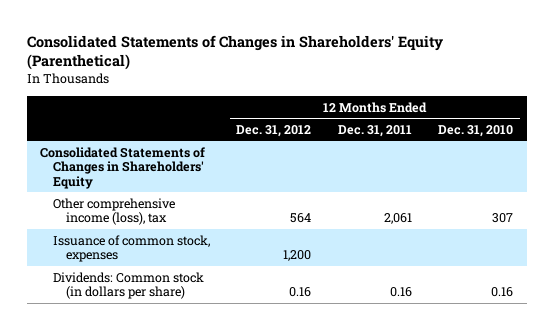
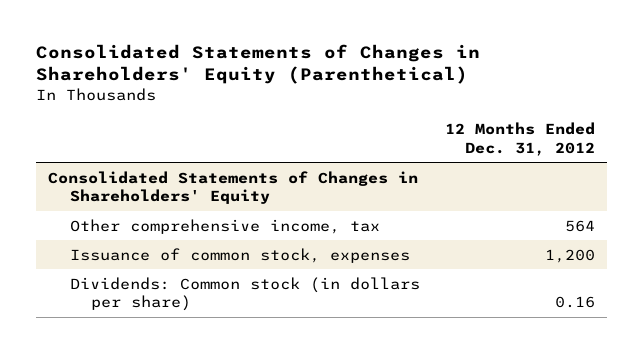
[337,124,412,137] Dec. 31, 2011 -> none
[438,124,514,137] Dec. 31, 2010 -> none
[53,197,176,226] Other comprehensive income (loss), tax -> [69,218,380,234] Other comprehensive income, tax

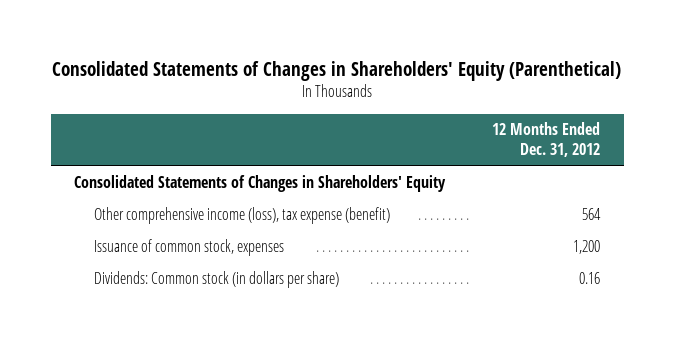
[69,218,380,234] Other comprehensive income, tax -> [93,206,390,224] Other comprehensive income (loss), tax expense (benefit)

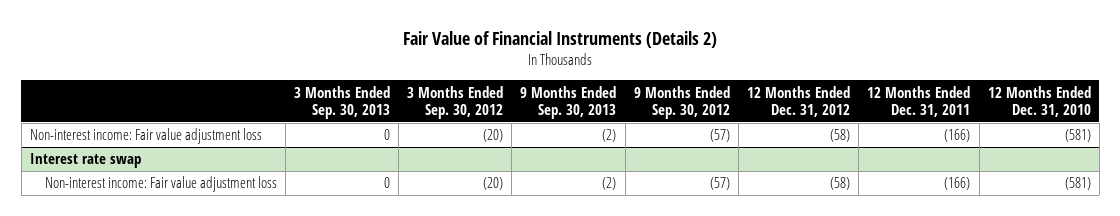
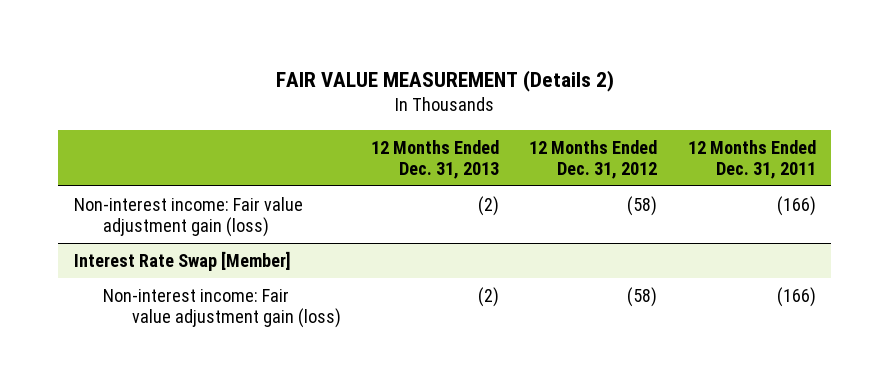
[403,30,718,48] Fair Value of Financial Instruments (Details 2) -> [275,69,614,92] FAIR VALUE MEASUREMENT (Details 2)
[293,85,390,120] 3 Months Ended Sep. 30, 2013 -> none
[407,85,504,120] 3 Months Ended Sep. 30, 2012 -> none
[520,85,617,120] 9 Months Ended Sep. 30, 2013 -> none
[633,85,730,120] 9 Months Ended Sep. 30, 2012 -> none
[987,85,1091,118] 12 Months Ended Dec. 31, 2010 -> none
none -> [371,139,500,179] 12 Months Ended Dec. 31, 2013
[29,128,262,145] Non-interest income: Fair value adjustment loss -> [73,196,303,238] Non-interest income: Fair value adjustment gain (loss)
[29,153,141,169] Interest rate swap -> [73,250,291,271] Interest Rate Swap [Member]
[44,176,277,193] Non-interest income: Fair value adjustment loss -> [102,288,341,329] Non-interest income: Fair value adjustment gain (loss)

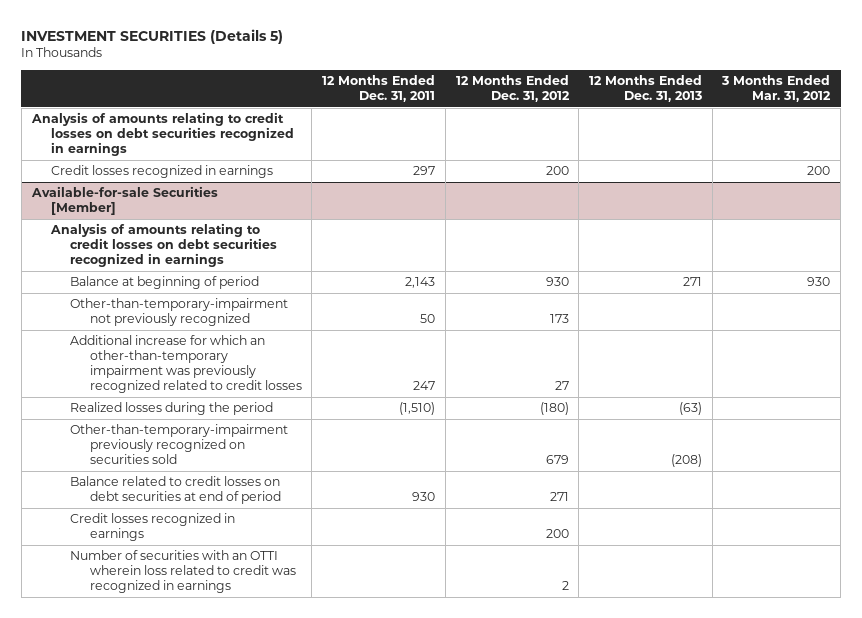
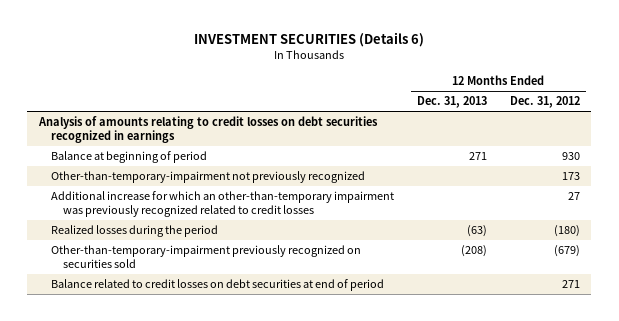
[21,28,284,44] INVESTMENT SECURITIES (Details 5) -> [194,32,425,48] INVESTMENT SECURITIES (Details 6)
[322,74,436,103] 12 Months Ended Dec. 31, 2011 -> none
[721,74,832,103] 3 Months Ended Mar. 31, 2012 -> none
[51,165,274,179] Credit losses recognized in earnings -> none
[30,186,218,216] Available-for-sale Securities [Member] -> none
[50,223,278,268] Analysis of amounts relating to credit losses on debt securities recognized in earnings -> none
[545,455,569,465] 679 -> [553,245,580,258] (679)
[70,513,236,542] Credit losses recognized in earnings -> none
[70,550,296,594] Number of securities with an OTTI wherein loss related to credit was recognized in earnings -> none

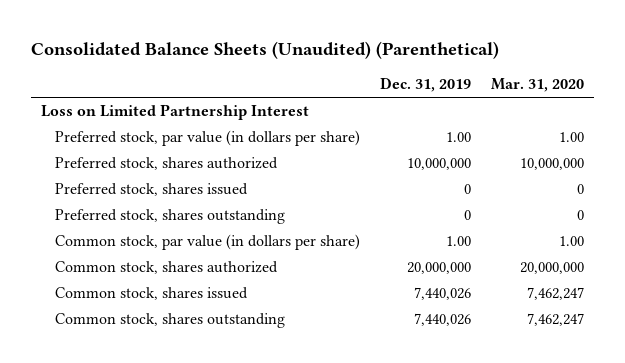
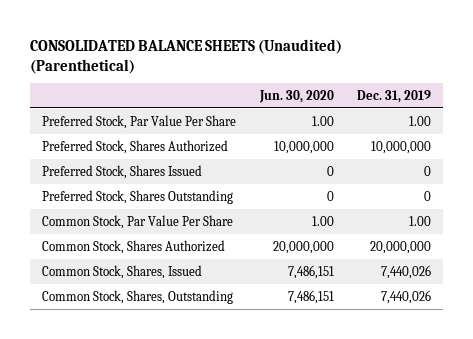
[30,41,499,60] Consolidated Balance Sheets (Unaudited) (Parenthetical) -> [30,38,343,74] CONSOLIDATED BALANCE SHEETS (Unaudited) (Parenthetical)
[491,78,585,93] Mar. 31, 2020 -> none
none -> [258,90,334,104] Jun. 30, 2020
[40,104,309,121] Loss on Limited Partnership Interest -> none
[54,130,360,147] Preferred stock, par value (in dollars per share) -> [42,114,237,129] Preferred Stock, Par Value Per Share
[54,157,278,171] Preferred stock, shares authorized -> [42,139,229,154] Preferred Stock, Shares Authorized
[54,183,248,197] Preferred stock, shares issued -> [42,164,203,179] Preferred Stock, Shares Issued
[54,209,285,225] Preferred stock, shares outstanding -> [42,189,234,204] Preferred Stock, Shares Outstanding
[54,234,360,251] Common stock, par value (in dollars per share) -> [42,214,234,229] Common Stock, Par Value Per Share
[54,261,278,275] Common stock, shares authorized -> [42,239,226,254] Common Stock, Shares Authorized
[54,287,248,301] Common stock, shares issued -> [42,264,203,279] Common Stock, Shares, Issued
[54,313,285,329] Common stock, shares outstanding -> [42,289,234,304] Common Stock, Shares, Outstanding

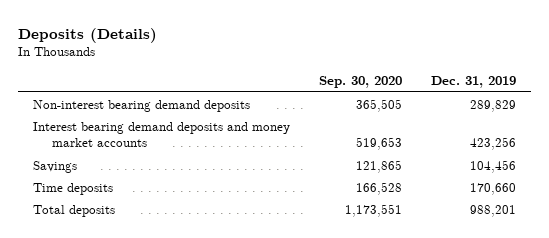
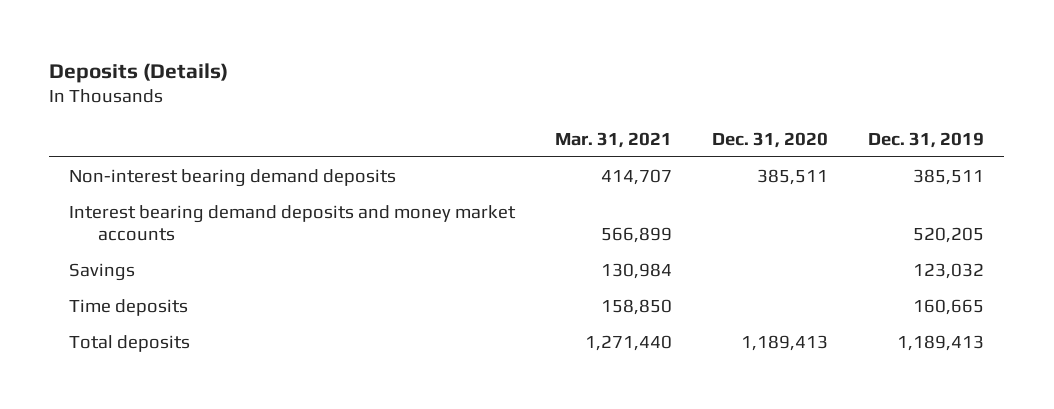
[319,76,403,89] Sep. 30, 2020 -> none
none -> [555,131,673,148] Mar. 31, 2021
none -> [712,131,829,148] Dec. 31, 2020
[470,99,517,112] 289,829 -> [913,169,985,186] 385,511
[470,137,517,151] 423,256 -> [913,226,985,243] 520,205
[470,159,517,173] 104,456 -> [913,263,985,280] 123,032
[470,182,517,195] 170,660 -> [913,299,985,316] 160,665
[470,204,517,217] 988,201 -> [897,335,985,352] 1,189,413

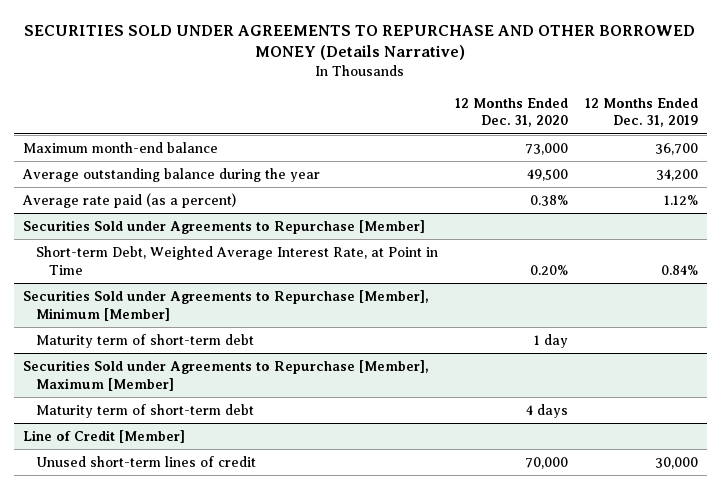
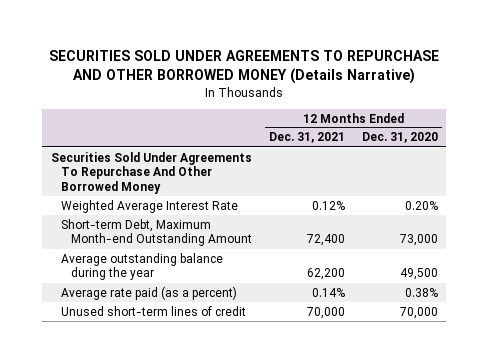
[585,97,699,128] 12 Months Ended Dec. 31, 2019 -> none
none -> [269,132,346,144] Dec. 31, 2021
none -> [50,151,252,195] Securities Sold Under Agreements To Repurchase And Other Borrowed Money
none -> [61,199,239,213] Weighted Average Interest Rate
[22,141,218,153] Maximum month-end balance -> [61,218,253,247] Short-term Debt, Maximum Month-end Outstanding Amount
[22,219,425,234] Securities Sold under Agreements to Repurchase [Member] -> none
[35,245,438,275] Short-term Debt, Weighted Average Interest Rate, at Point in Time -> none
[22,289,429,321] Securities Sold under Agreements to Repurchase [Member], Minimum [Member] -> none
[35,333,254,348] Maturity term of short-term debt -> none
[22,359,429,391] Securities Sold under Agreements to Repurchase [Member], Maximum [Member] -> none
[35,403,254,418] Maturity term of short-term debt -> none
[22,429,185,443] Line of Credit [Member] -> none

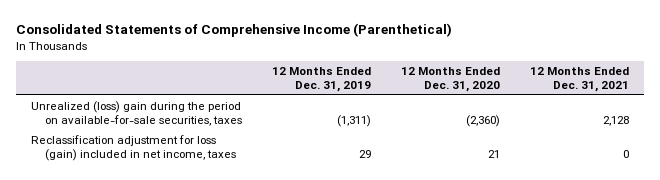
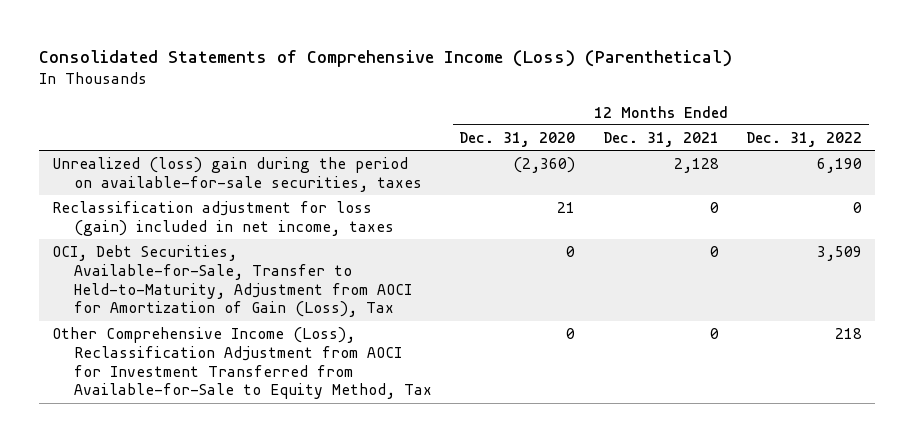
[15,22,452,37] Consolidated Statements of Comprehensive Income (Parenthetical) -> [38,49,732,67] Consolidated Statements of Comprehensive Income (Loss) (Parenthetical)
[272,67,372,93] 12 Months Ended Dec. 31, 2019 -> none
none -> [745,132,862,148] Dec. 31, 2022
none -> [52,245,413,318] OCI, Debt Securities, Available-for-Sale, Transfer to Held-to-Maturity, Adjustment from AOCI for Amortization of Gain (Loss), Tax
none -> [52,327,433,400] Other Comprehensive Income (Loss), Reclassification Adjustment from AOCI for Investment Transferred from Available-for-Sale to Equity Method, Tax

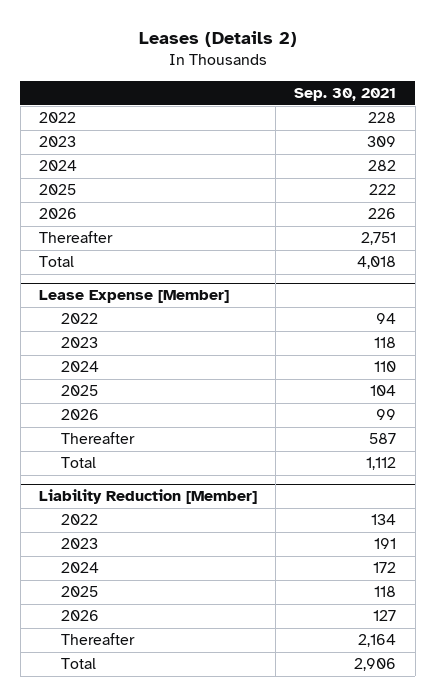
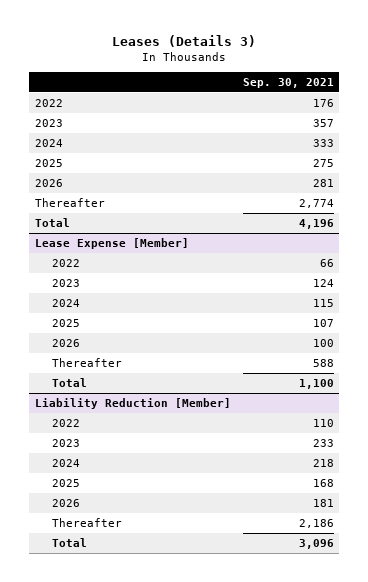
[138,31,297,48] Leases (Details 2) -> [112,35,257,48] Leases (Details 3)
[368,112,397,124] 228 -> [312,98,334,107] 176
[367,136,397,148] 309 -> [312,118,334,127] 357
[368,160,397,172] 282 -> [312,138,334,147] 333
[369,184,397,196] 222 -> [312,158,334,167] 275
[368,208,397,220] 226 -> [312,178,334,187] 281
[361,232,397,246] 2,751 -> [298,198,334,208] 2,774
[357,256,397,270] 4,018 -> [298,218,334,229] 4,196
[376,313,397,325] 94 -> [319,258,334,267] 66
[374,337,397,349] 118 -> [312,278,334,287] 124
[374,361,397,373] 110 -> [312,298,334,307] 115
[370,385,397,397] 104 -> [312,318,334,327] 107
[376,409,397,421] 99 -> [312,338,334,347] 100
[369,433,397,445] 587 -> [312,358,334,367] 588
[366,457,397,471] 1,112 -> [298,378,334,389] 1,100
[371,514,397,526] 134 -> [312,418,334,427] 110
[374,538,397,550] 191 -> [312,438,334,447] 233
[373,562,397,574] 172 -> [312,458,334,467] 218
[374,586,397,598] 118 -> [312,478,334,487] 168
[373,610,397,622] 127 -> [312,498,334,507] 181
[358,634,397,648] 2,164 -> [298,518,334,528] 2,186
[354,658,397,672] 2,906 -> [298,538,334,549] 3,096

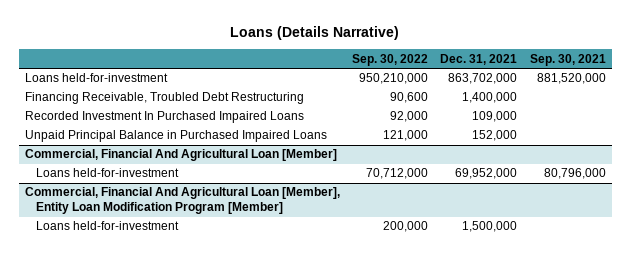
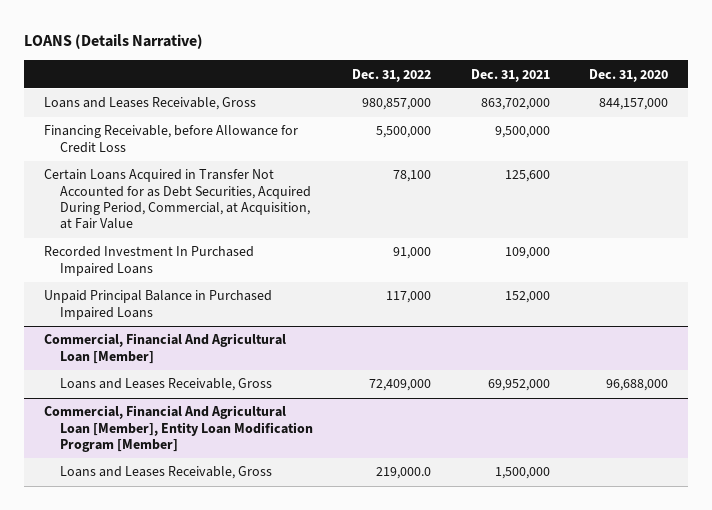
[230,26,400,41] Loans (Details Narrative) -> [24,34,204,50] LOANS (Details Narrative)
[352,53,429,66] Sep. 30, 2022 -> none
[529,53,606,66] Sep. 30, 2021 -> none
none -> [352,68,432,82] Dec. 31, 2022
none -> [589,68,669,82] Dec. 31, 2020
[24,92,304,105] Financing Receivable, Troubled Debt Restructuring -> none
[24,73,168,83] Loans held-for-investment -> [43,97,256,111] Loans and Leases Receivable, Gross
none -> [43,125,298,153] Financing Receivable, before Allowance for Credit Loss
none -> [43,169,312,230] Certain Loans Acquired in Transfer Not Accounted for as Debt Securities, Acquired During Period, Commercial, at Acquisition, at Fair Value
[35,168,179,178] Loans held-for-investment -> [60,378,273,392] Loans and Leases Receivable, Gross
[35,221,179,231] Loans held-for-investment -> [60,466,273,480] Loans and Leases Receivable, Gross

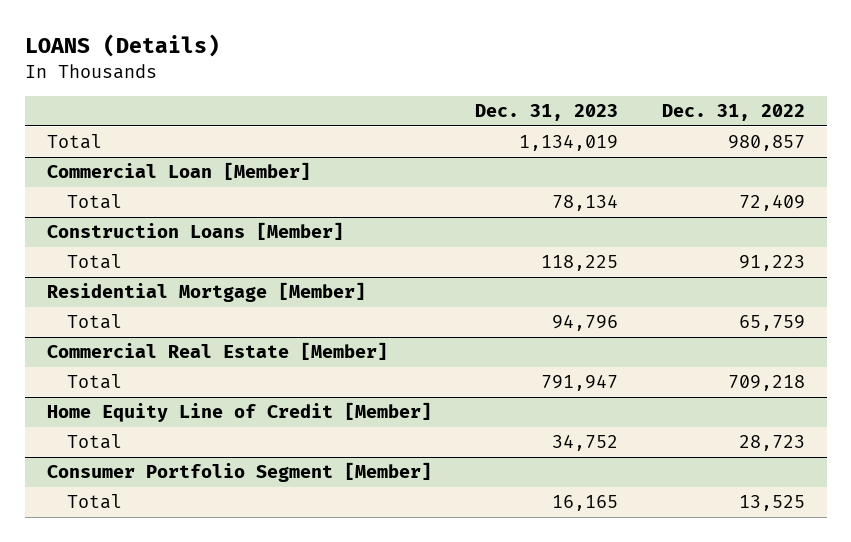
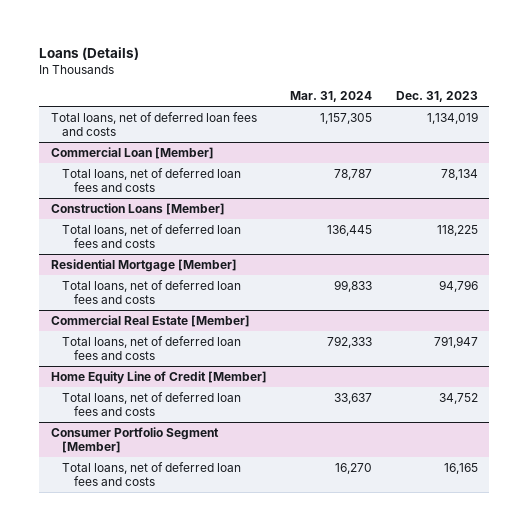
[24,34,220,58] LOANS (Details) -> [39,46,140,60] Loans (Details)
[661,104,805,122] Dec. 31, 2022 -> none
none -> [290,90,373,102] Mar. 31, 2024
[46,134,102,150] Total -> [50,111,257,136] Total loans, net of deferred loan fees and costs
[66,194,122,210] Total -> [62,167,242,192] Total loans, net of deferred loan fees and costs
[66,254,122,270] Total -> [62,223,242,248] Total loans, net of deferred loan fees and costs
[66,314,122,330] Total -> [62,279,242,304] Total loans, net of deferred loan fees and costs
[66,374,122,390] Total -> [62,335,242,360] Total loans, net of deferred loan fees and costs
[66,434,122,450] Total -> [62,391,242,416] Total loans, net of deferred loan fees and costs
[66,494,122,510] Total -> [62,461,242,486] Total loans, net of deferred loan fees and costs

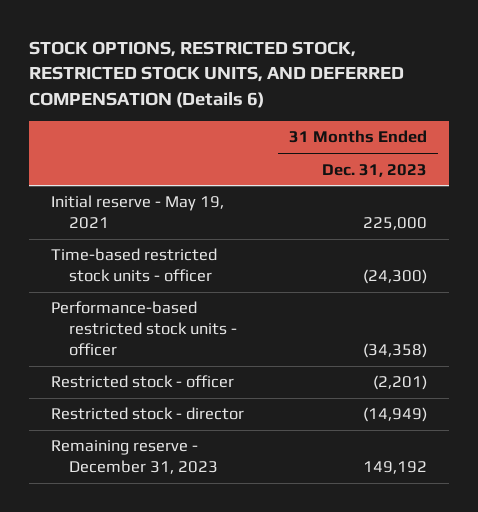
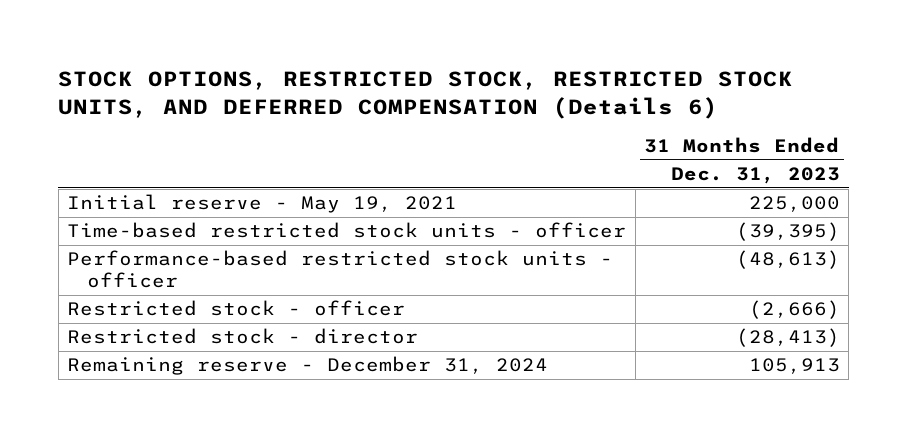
[362,269,427,285] (24,300) -> [735,222,840,242] (39,395)
[362,342,427,358] (34,358) -> [735,250,840,270] (48,613)
[372,375,427,391] (2,201) -> [748,300,840,320] (2,666)
[362,407,427,423] (14,949) -> [735,328,840,348] (28,413)
[51,440,218,475] Remaining reserve - December 31, 2023 -> [67,356,549,376] Remaining reserve - December 31, 2024
[362,461,427,475] 149,192 -> [748,358,840,375] 105,913

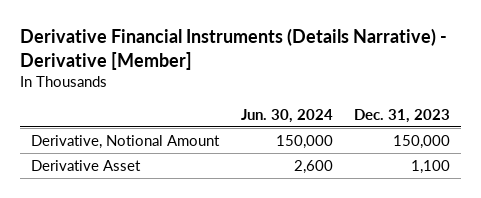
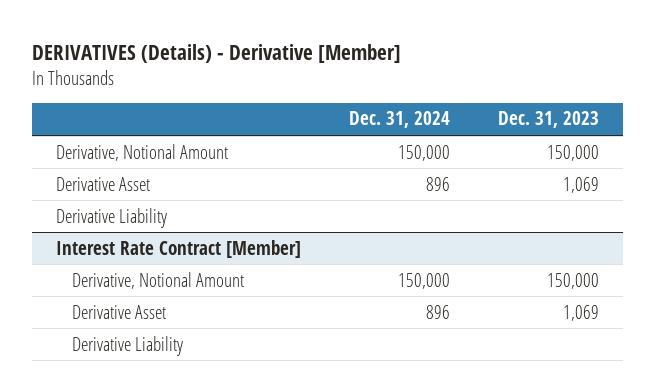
[20,28,448,70] Derivative Financial Instruments (Details Narrative) - Derivative [Member] -> [31,43,401,63] DERIVATIVES (Details) - Derivative [Member]
[240,108,333,123] Jun. 30, 2024 -> none
none -> [348,111,450,129] Dec. 31, 2024
[411,159,451,174] 1,100 -> [562,176,599,193] 1,069
none -> [55,207,167,228] Derivative Liability
none -> [55,239,301,258] Interest Rate Contract [Member]
none -> [72,271,245,289] Derivative, Notional Amount
none -> [72,304,167,319] Derivative Asset
none -> [72,335,184,356] Derivative Liability

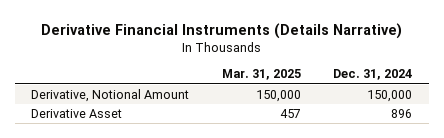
[31,43,401,63] DERIVATIVES (Details) - Derivative [Member] -> [40,22,402,39] Derivative Financial Instruments (Details Narrative)
[497,111,599,129] Dec. 31, 2023 -> none
none -> [221,69,301,81] Mar. 31, 2025
[55,207,167,228] Derivative Liability -> none
[55,239,301,258] Interest Rate Contract [Member] -> none
[72,271,245,289] Derivative, Notional Amount -> none
[72,304,167,319] Derivative Asset -> none
[72,335,184,356] Derivative Liability -> none

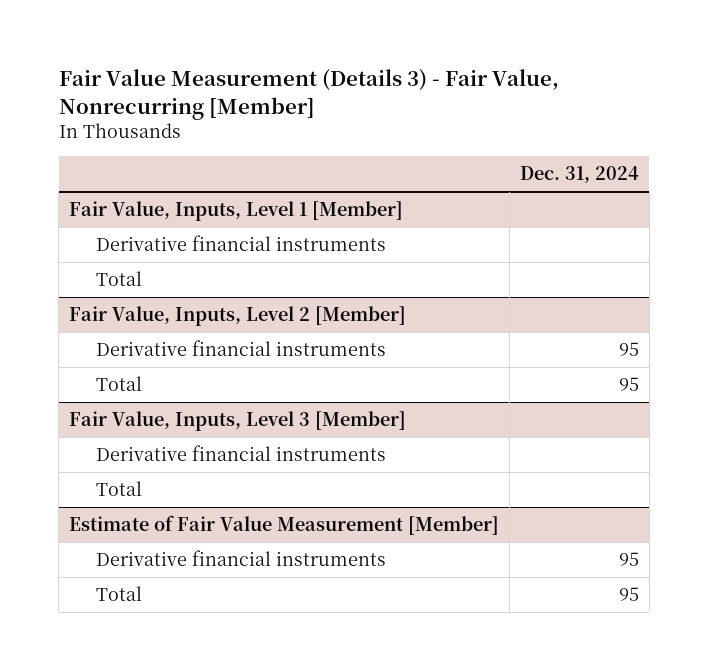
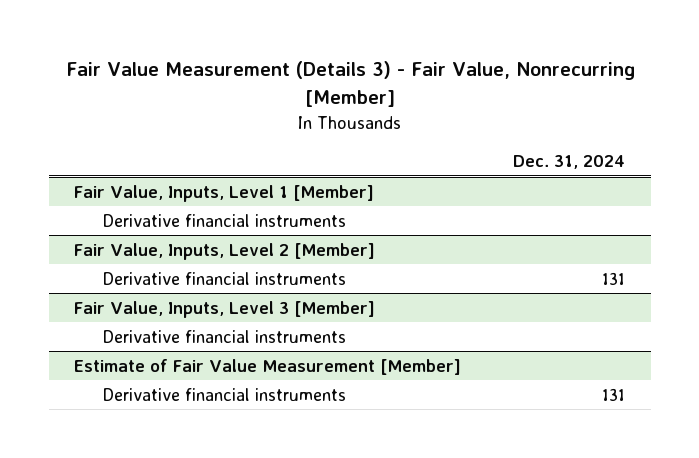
[95,270,142,286] Total -> none
[95,375,142,391] Total -> none
[618,341,639,356] 95 -> [601,271,625,285] 131
[95,480,142,496] Total -> none
[95,585,142,601] Total -> none
[618,551,639,566] 95 -> [601,387,625,401] 131

